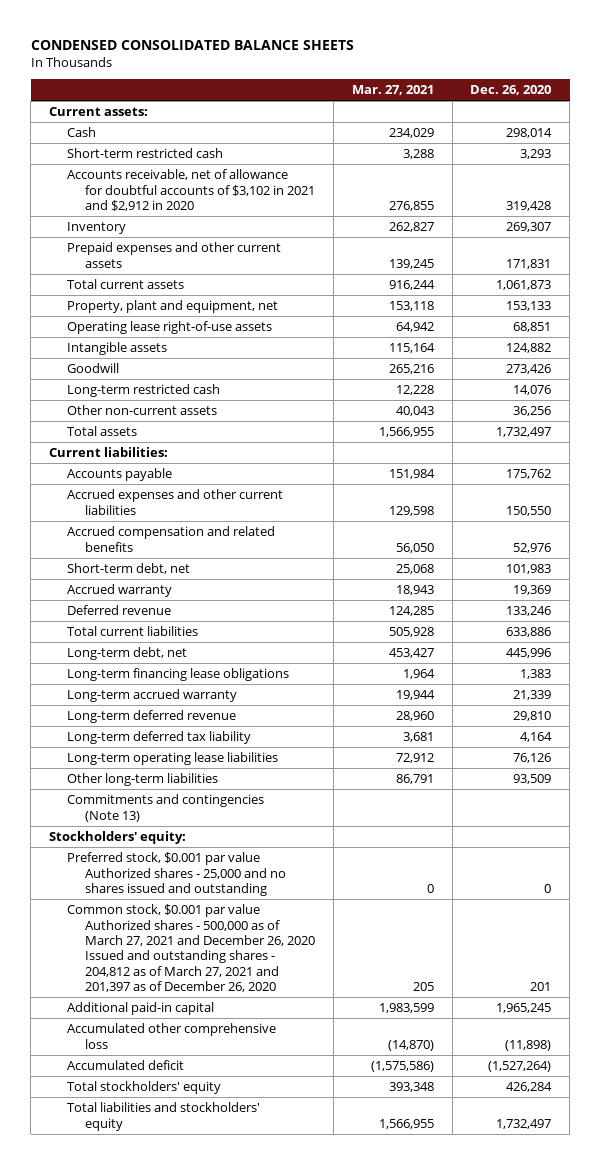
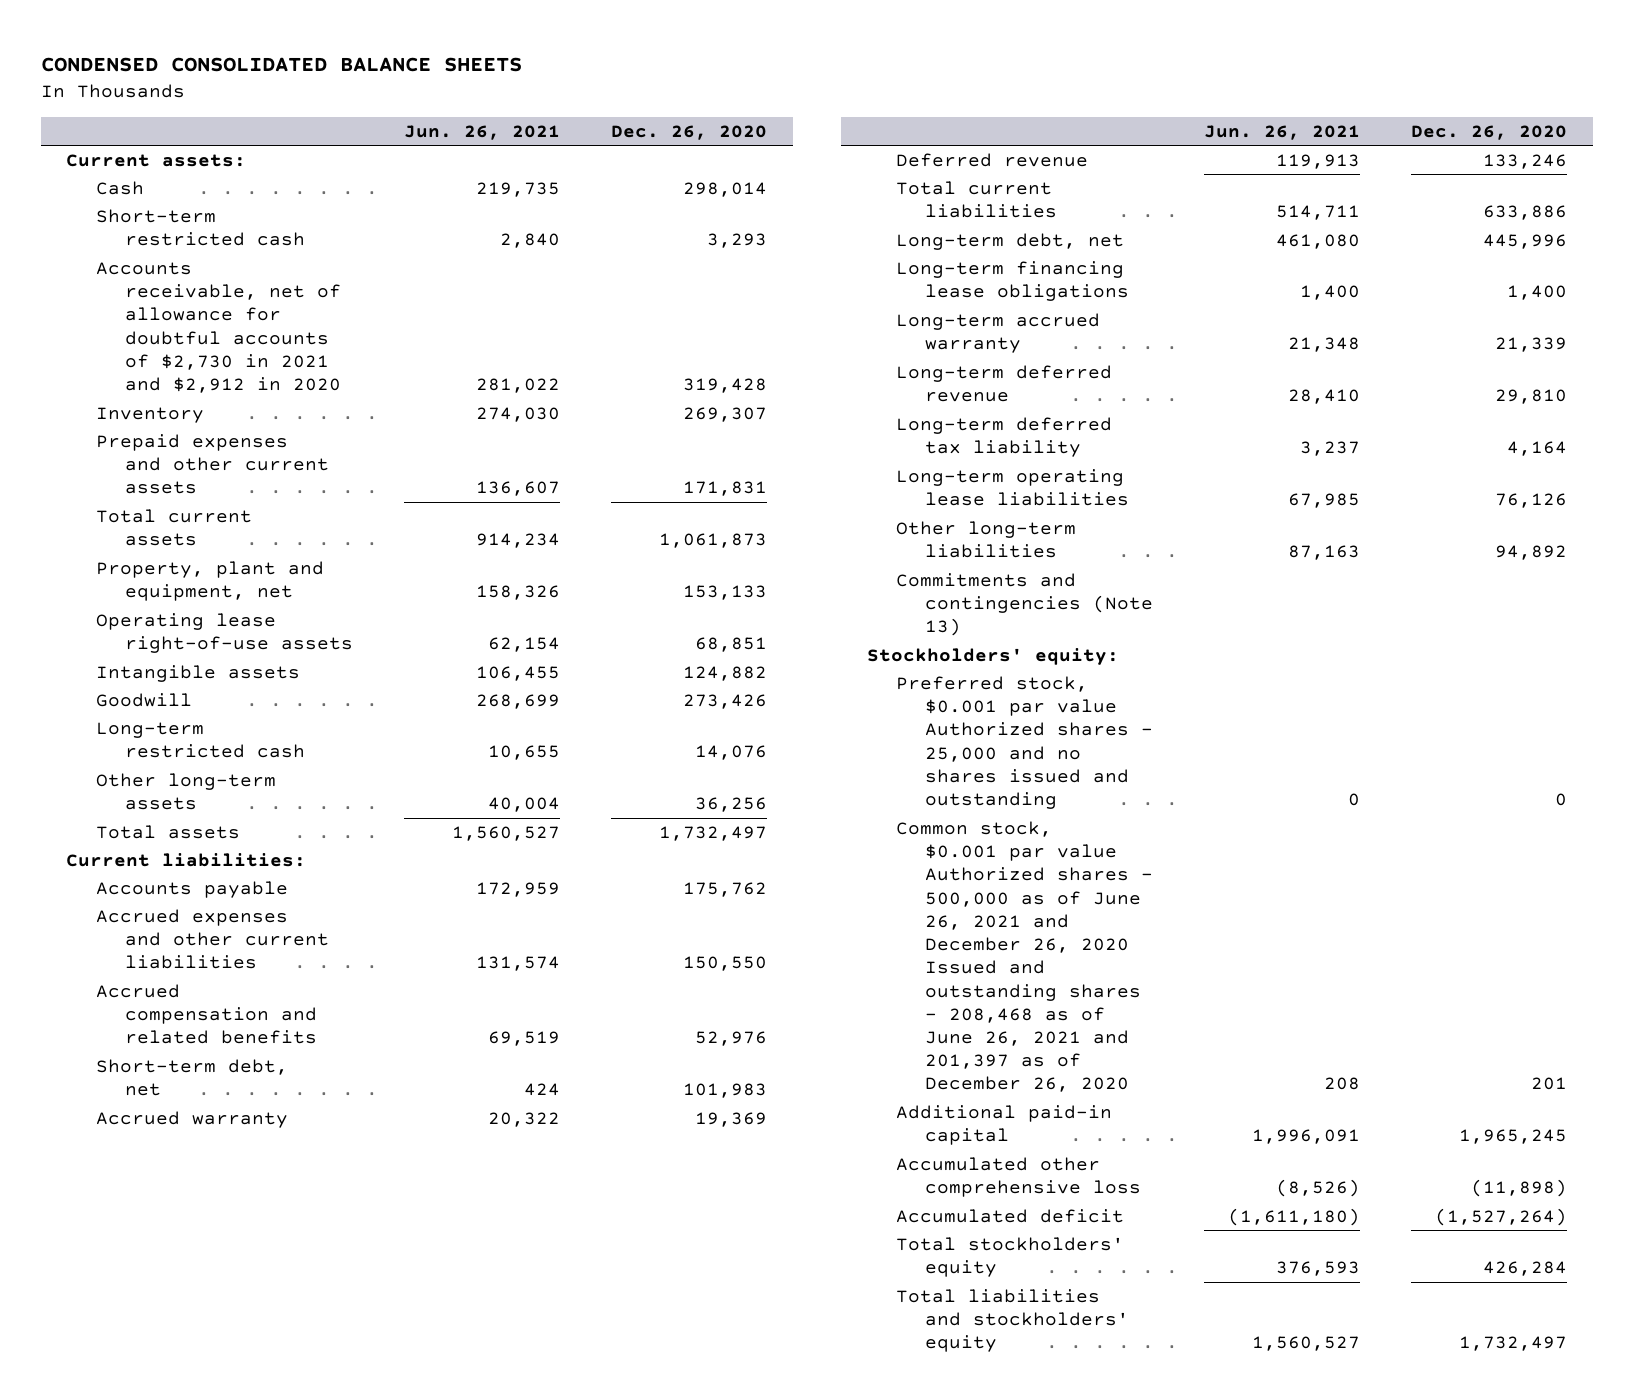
[351,85,434,96] Mar. 27, 2021 -> none
none -> [403,124,560,140] Jun. 26, 2021
[67,169,316,211] Accounts receivable, net of allowance for doubtful accounts of $3,102 in 2021 and $2,912 in 2020 -> [95,261,341,394] Accounts receivable, net of allowance for doubtful accounts of $2,730 in 2021 and $2,912 in 2020
[67,405,218,416] Other non-current assets -> [95,772,276,811] Other long-term assets
[520,669,552,680] 1,383 -> [1507,285,1568,301] 1,400
[513,774,552,785] 93,509 -> [1495,545,1568,561] 94,892
[67,904,316,993] Common stock, $0.001 par value Authorized shares - 500,000 as of March 27, 2021 and December 26, 2020 Issued and outstanding shares - 204,812 as of March 27, 2021 and 201,397 as of December 26, 2020 -> [895,820,1153,1093] Common stock, $0.001 par value Authorized shares - 500,000 as of June 26, 2021 and December 26, 2020 Issued and outstanding shares - 208,468 as of June 26, 2021 and 201,397 as of December 26, 2020

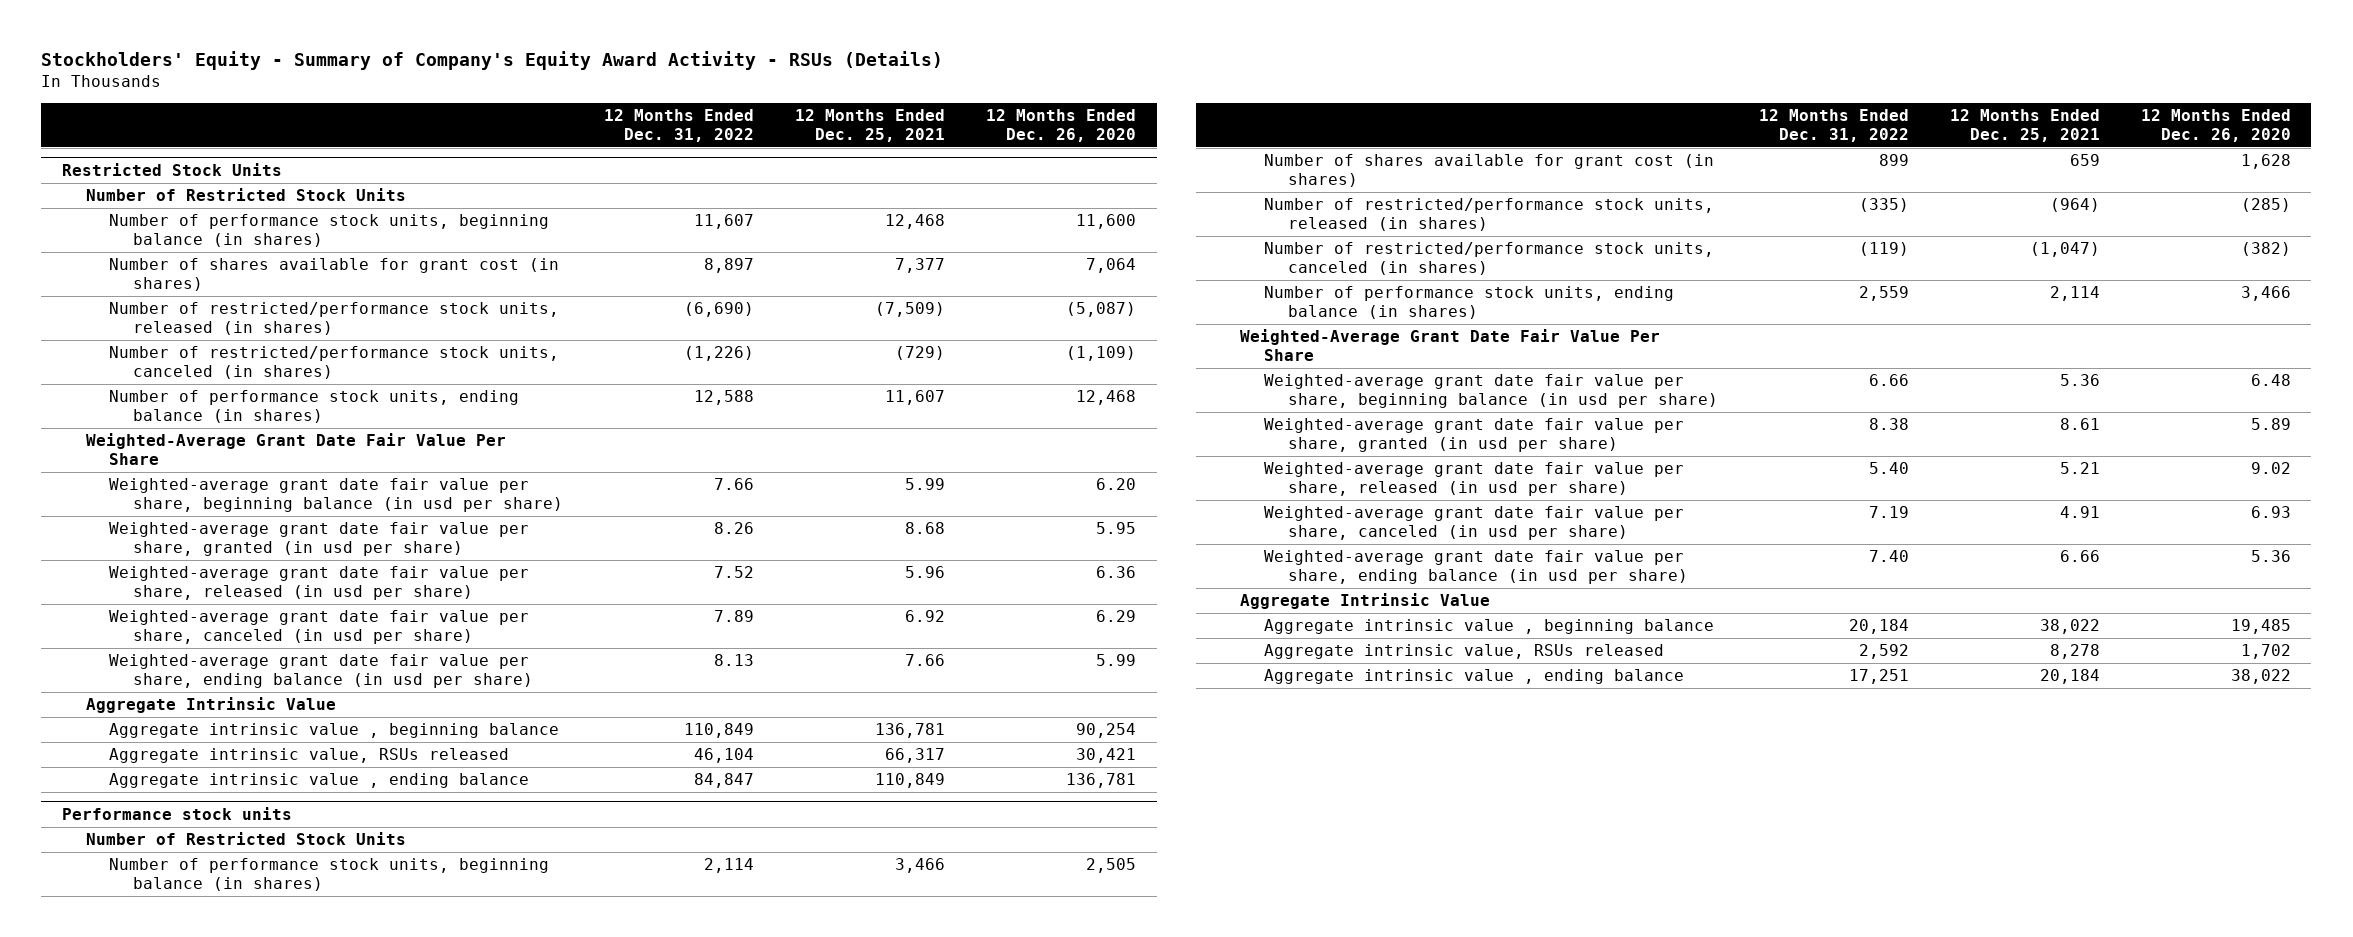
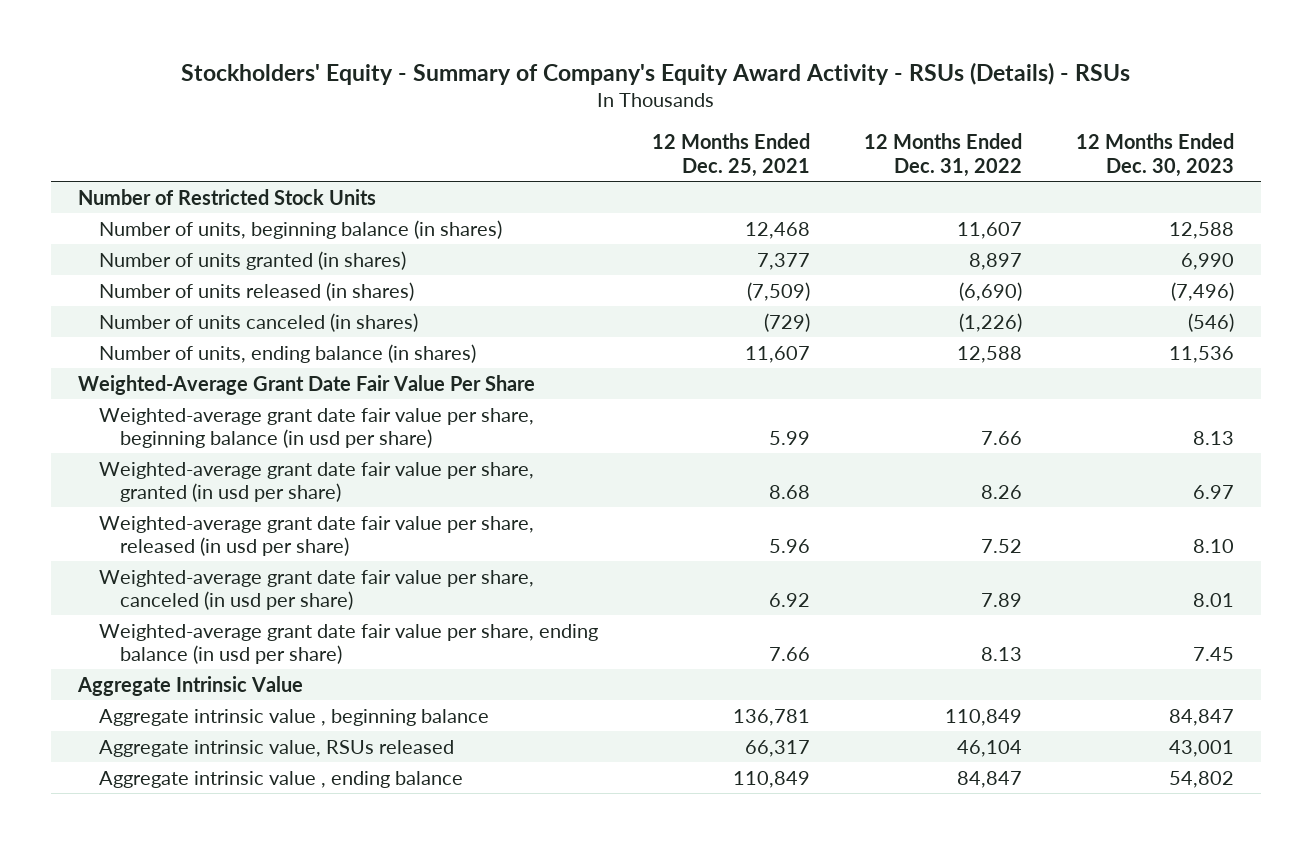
[41,50,944,70] Stockholders' Equity - Summary of Company's Equity Award Activity - RSUs (Details) -> [180,61,1130,85] Stockholders' Equity - Summary of Company's Equity Award Activity - RSUs (Details) - RSUs
[986,108,1137,142] 12 Months Ended Dec. 26, 2020 -> none
none -> [1075,133,1234,177] 12 Months Ended Dec. 30, 2023
[61,162,282,176] Restricted Stock Units -> none
[109,214,550,248] Number of performance stock units, beginning balance (in shares) -> [98,219,502,239] Number of units, beginning balance (in shares)
[109,258,560,292] Number of shares available for grant cost (in shares) -> [98,250,406,270] Number of units granted (in shares)
[109,302,560,336] Number of restricted/performance stock units, released (in shares) -> [98,281,414,301] Number of units released (in shares)
[109,346,560,380] Number of restricted/performance stock units, canceled (in shares) -> [98,312,418,332] Number of units canceled (in shares)
[109,390,520,424] Number of performance stock units, ending balance (in shares) -> [98,343,476,363] Number of units, ending balance (in shares)
[61,806,292,820] Performance stock units -> none
[85,832,406,846] Number of Restricted Stock Units -> none
[109,858,550,892] Number of performance stock units, beginning balance (in shares) -> none
[1263,154,1714,188] Number of shares available for grant cost (in shares) -> none
[1263,198,1714,232] Number of restricted/performance stock units, released (in shares) -> none
[1263,242,1714,276] Number of restricted/performance stock units, canceled (in shares) -> none
[1263,286,1674,320] Number of performance stock units, ending balance (in shares) -> none
[1240,329,1661,362] Weighted-Average Grant Date Fair Value Per Share -> none
[1263,374,1718,409] Weighted-average grant date fair value per share, beginning balance (in usd per share) -> none
[1263,418,1684,453] Weighted-average grant date fair value per share, granted (in usd per share) -> none
[1263,462,1684,497] Weighted-average grant date fair value per share, released (in usd per share) -> none
[1263,506,1684,541] Weighted-average grant date fair value per share, canceled (in usd per share) -> none
[1263,550,1688,585] Weighted-average grant date fair value per share, ending balance (in usd per share) -> none
[1240,593,1491,610] Aggregate Intrinsic Value -> none
[1263,619,1714,635] Aggregate intrinsic value , beginning balance -> none
[1263,644,1664,660] Aggregate intrinsic value, RSUs released -> none
[1263,669,1684,685] Aggregate intrinsic value , ending balance -> none

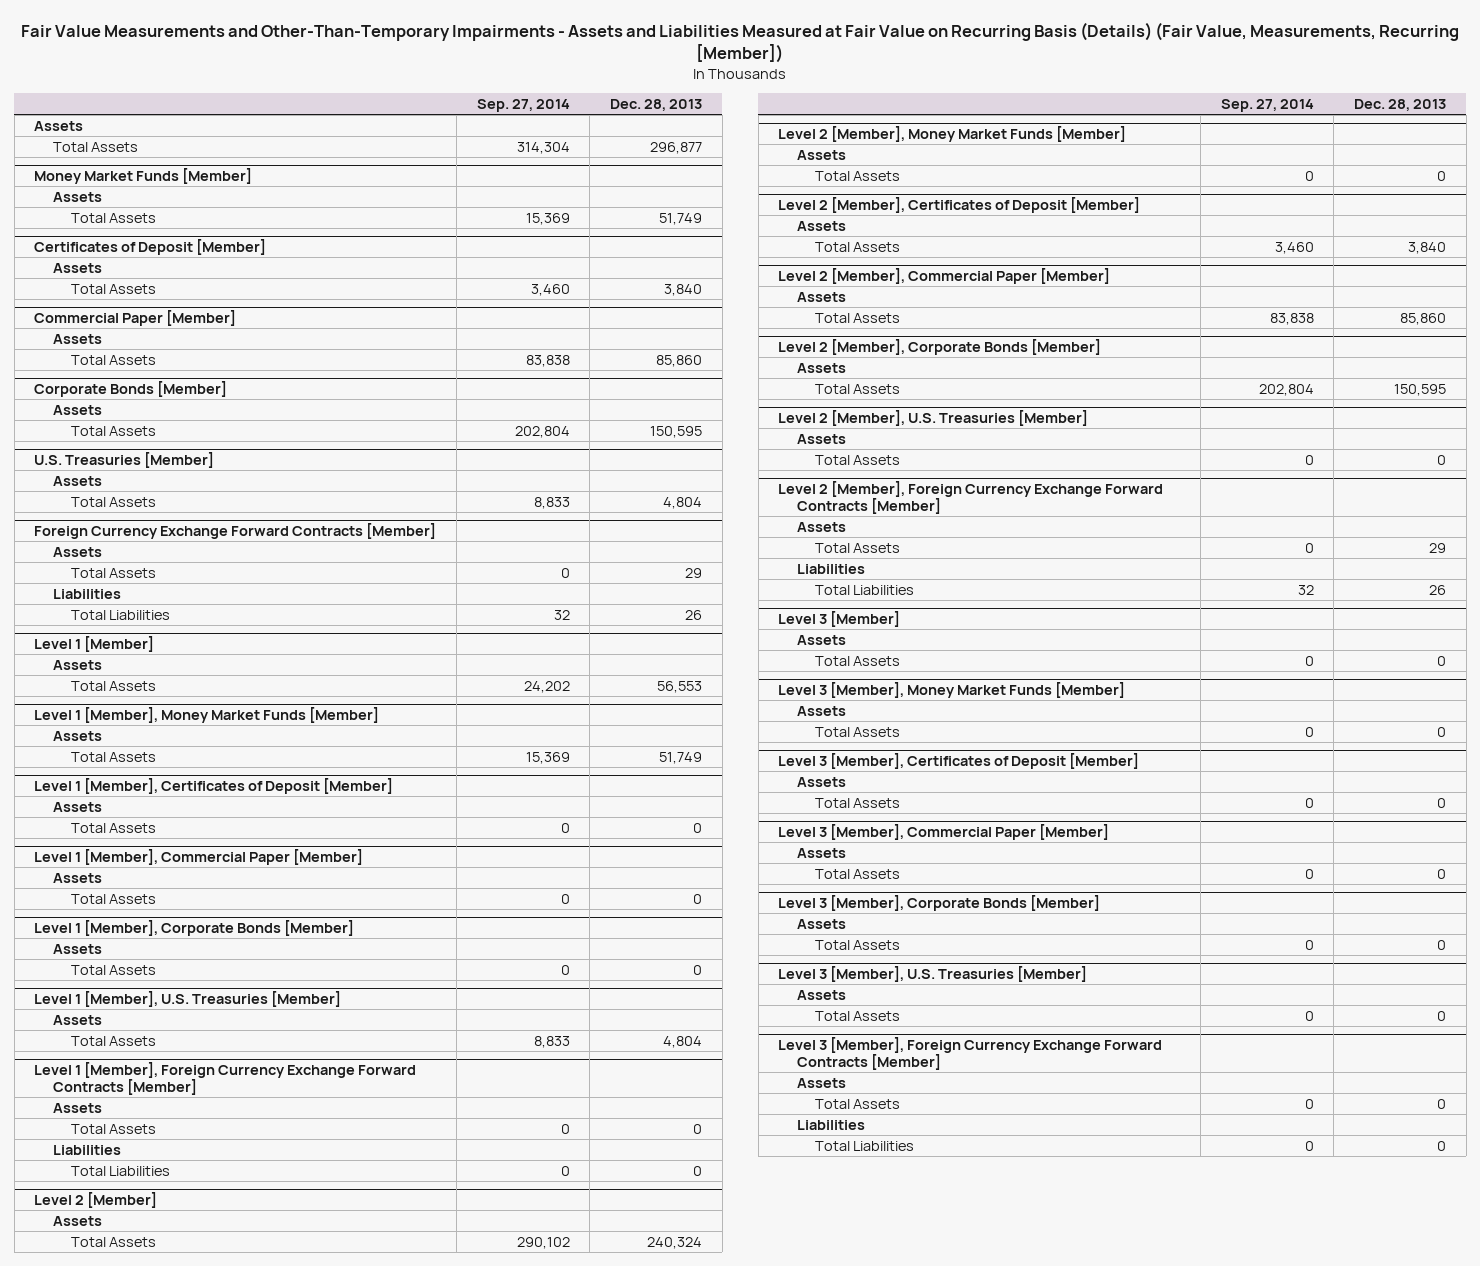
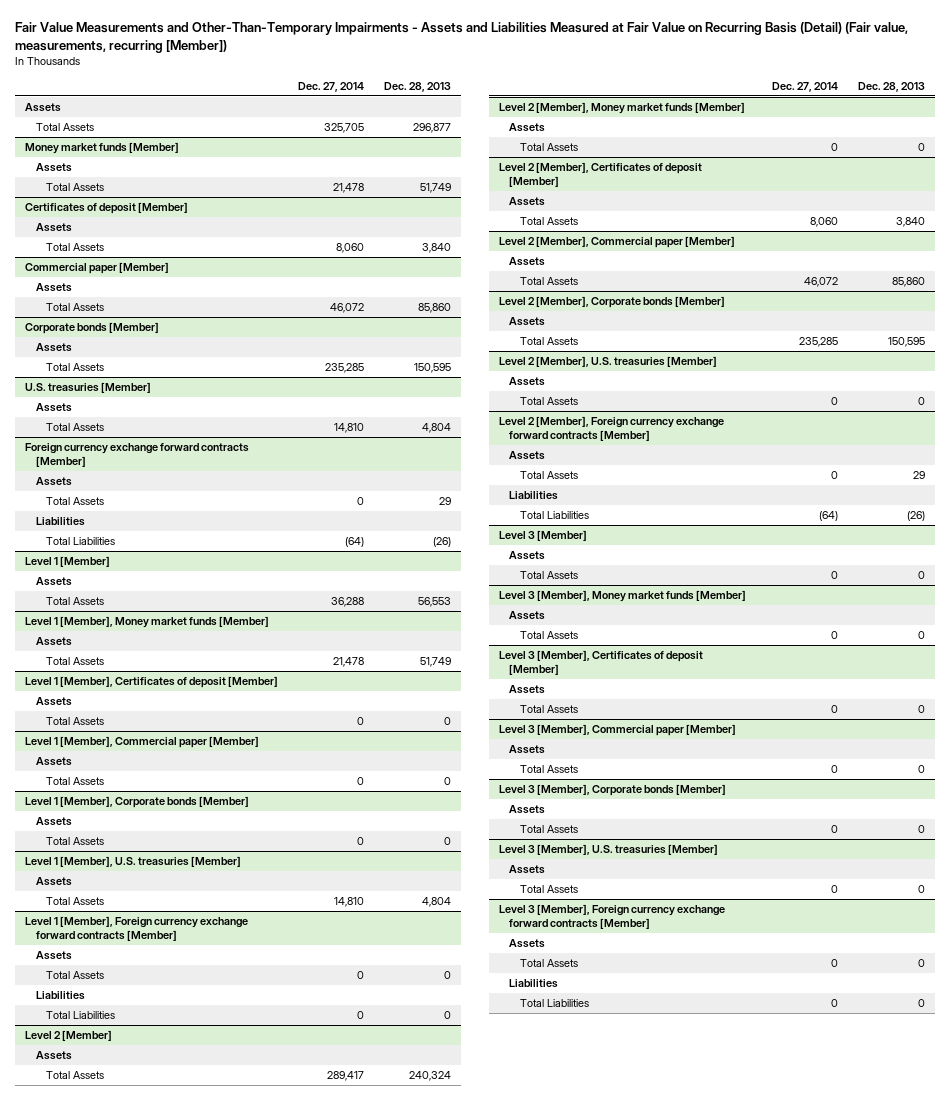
[21,21,1460,64] Fair Value Measurements and Other-Than-Temporary Impairments - Assets and Liabilities Measured at Fair Value on Recurring Basis (Details) (Fair Value, Measurements, Recurring [Member]) -> [15,22,909,53] Fair Value Measurements and Other-Than-Temporary Impairments - Assets and Liabilities Measured at Fair Value on Recurring Basis (Detail) (Fair value, measurements, recurring [Member])
[476,99,570,113] Sep. 27, 2014 -> none
none -> [298,81,365,92] Dec. 27, 2014
[34,168,253,185] Money Market Funds [Member] -> [25,142,180,155] Money market funds [Member]
[34,239,267,256] Certificates of Deposit [Member] -> [25,202,189,215] Certificates of deposit [Member]
[34,310,237,327] Commercial Paper [Member] -> [25,262,170,275] Commercial paper [Member]
[34,381,228,398] Corporate Bonds [Member] -> [25,322,160,335] Corporate bonds [Member]
[34,452,215,469] U.S. Treasuries [Member] -> [25,382,152,394] U.S. treasuries [Member]
[34,523,437,540] Foreign Currency Exchange Forward Contracts [Member] -> [25,443,250,468] Foreign currency exchange forward contracts [Member]
[684,609,702,620] 26 -> [432,537,451,548] (26)
[34,707,380,724] Level 1 [Member], Money Market Funds [Member] -> [25,616,270,629] Level 1 [Member], Money market funds [Member]
[34,778,394,795] Level 1 [Member], Certificates of Deposit [Member] -> [25,676,279,689] Level 1 [Member], Certificates of deposit [Member]
[34,849,364,866] Level 1 [Member], Commercial Paper [Member] -> [25,736,260,749] Level 1 [Member], Commercial paper [Member]
[34,920,355,937] Level 1 [Member], Corporate Bonds [Member] -> [25,796,250,809] Level 1 [Member], Corporate bonds [Member]
[34,991,342,1008] Level 1 [Member], U.S. Treasuries [Member] -> [25,856,242,868] Level 1 [Member], U.S. treasuries [Member]
[34,1062,417,1096] Level 1 [Member], Foreign Currency Exchange Forward Contracts [Member] -> [25,916,249,942] Level 1 [Member], Foreign currency exchange forward contracts [Member]
[778,126,1127,143] Level 2 [Member], Money Market Funds [Member] -> [498,102,745,115] Level 2 [Member], Money market funds [Member]
[778,197,1141,214] Level 2 [Member], Certificates of Deposit [Member] -> [498,162,702,188] Level 2 [Member], Certificates of deposit [Member]
[778,268,1111,285] Level 2 [Member], Commercial Paper [Member] -> [498,236,735,249] Level 2 [Member], Commercial paper [Member]
[778,339,1102,356] Level 2 [Member], Corporate Bonds [Member] -> [498,296,725,309] Level 2 [Member], Corporate bonds [Member]
[778,410,1089,427] Level 2 [Member], U.S. Treasuries [Member] -> [498,356,717,368] Level 2 [Member], U.S. treasuries [Member]
[778,481,1164,515] Level 2 [Member], Foreign Currency Exchange Forward Contracts [Member] -> [498,416,724,442] Level 2 [Member], Foreign currency exchange forward contracts [Member]
[1429,584,1447,595] 26 -> [906,511,925,522] (26)
[778,682,1126,699] Level 3 [Member], Money Market Funds [Member] -> [498,590,746,603] Level 3 [Member], Money market funds [Member]
[778,753,1140,770] Level 3 [Member], Certificates of Deposit [Member] -> [498,650,703,676] Level 3 [Member], Certificates of deposit [Member]
[778,824,1110,841] Level 3 [Member], Commercial Paper [Member] -> [498,724,736,737] Level 3 [Member], Commercial paper [Member]
[778,895,1101,912] Level 3 [Member], Corporate Bonds [Member] -> [498,784,726,797] Level 3 [Member], Corporate bonds [Member]
[778,966,1088,983] Level 3 [Member], U.S. Treasuries [Member] -> [498,844,718,856] Level 3 [Member], U.S. treasuries [Member]
[778,1037,1163,1071] Level 3 [Member], Foreign Currency Exchange Forward Contracts [Member] -> [498,904,725,930] Level 3 [Member], Foreign currency exchange forward contracts [Member]

